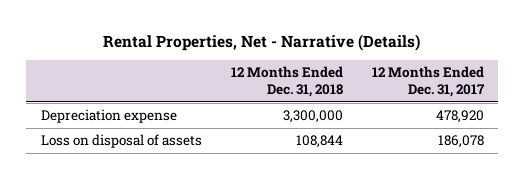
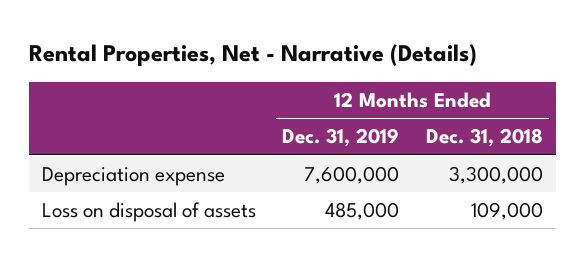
[371,66,485,98] 12 Months Ended Dec. 31, 2017 -> none
none -> [282,128,400,148] Dec. 31, 2019
[295,135,343,149] 108,844 -> [470,201,543,220] 109,000

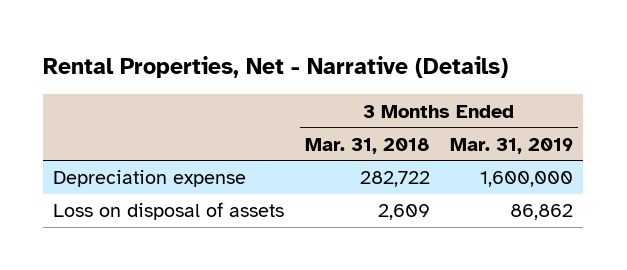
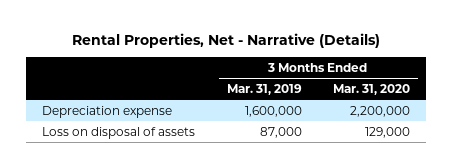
[304,137,430,154] Mar. 31, 2018 -> none
none -> [333,83,411,95] Mar. 31, 2020
[510,204,574,221] 86,862 -> [259,126,302,138] 87,000

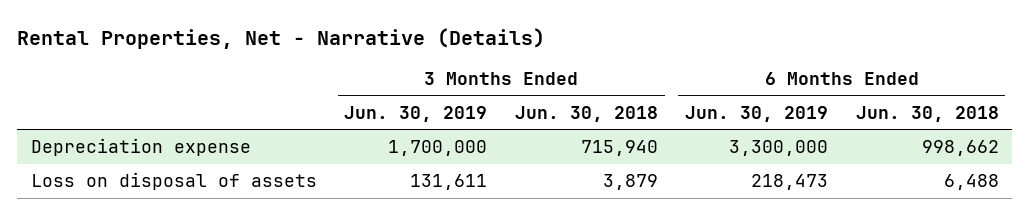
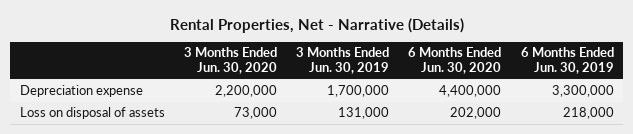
[514,105,658,122] Jun. 30, 2018 -> none
[855,105,999,122] Jun. 30, 2018 -> none
none -> [183,47,277,75] 3 Months Ended Jun. 30, 2020
none -> [408,47,502,75] 6 Months Ended Jun. 30, 2020
[410,174,488,191] 131,611 -> [338,107,390,120] 131,000
[751,174,829,191] 218,473 -> [562,107,614,120] 218,000

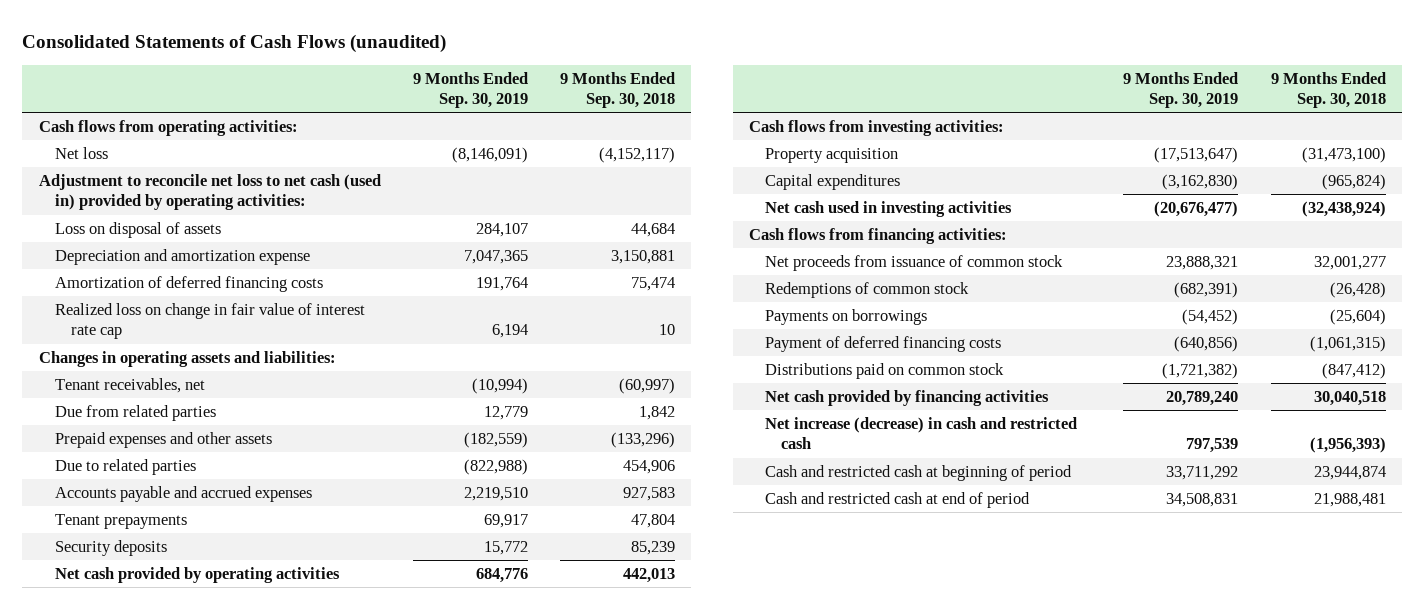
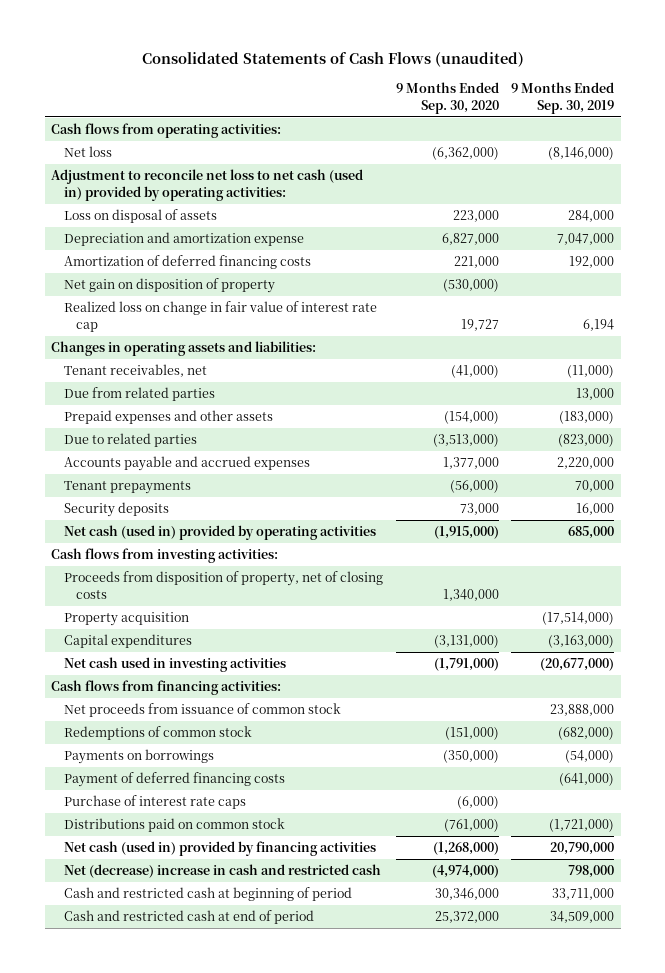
[560,71,676,109] 9 Months Ended Sep. 30, 2018 -> none
none -> [395,82,499,114] 9 Months Ended Sep. 30, 2020
[451,146,528,163] (8,146,091) -> [548,147,615,161] (8,146,000)
[475,222,528,237] 284,107 -> [568,210,615,223] 284,000
[463,249,528,264] 7,047,365 -> [557,233,615,246] 7,047,000
[475,276,528,291] 191,764 -> [569,256,615,269] 192,000
none -> [63,278,275,294] Net gain on disposition of property
[471,377,528,394] (10,994) -> [567,365,615,379] (11,000)
[483,405,528,420] 12,779 -> [576,388,615,401] 13,000
[463,431,528,448] (182,559) -> [559,411,615,425] (183,000)
[463,458,528,475] (822,988) -> [558,434,615,448] (823,000)
[463,486,528,501] 2,219,510 -> [557,457,615,470] 2,220,000
[483,513,528,528] 69,917 -> [575,480,615,493] 70,000
[483,540,528,555] 15,772 -> [576,503,615,516] 16,000
[54,566,340,583] Net cash provided by operating activities -> [63,525,376,541] Net cash (used in) provided by operating activities
[475,567,528,583] 684,776 -> [568,526,615,540] 685,000
none -> [63,571,383,599] Proceeds from disposition of property, net of closing costs
[1154,146,1239,163] (17,513,647) -> [542,612,615,626] (17,514,000)
[1162,173,1239,190] (3,162,830) -> [548,635,615,649] (3,163,000)
[1154,200,1239,217] (20,676,477) -> [540,658,615,672] (20,677,000)
[1166,255,1239,270] 23,888,321 -> [550,704,615,717] 23,888,000
[1174,281,1239,298] (682,391) -> [558,727,615,741] (682,000)
[1182,308,1239,325] (54,452) -> [565,750,615,764] (54,000)
[1174,335,1239,352] (640,856) -> [559,773,615,787] (641,000)
none -> [63,795,246,810] Purchase of interest rate caps
[1162,362,1239,379] (1,721,382) -> [549,819,615,833] (1,721,000)
[764,389,1049,406] Net cash provided by financing activities -> [63,841,376,857] Net cash (used in) provided by financing activities
[1166,390,1239,406] 20,789,240 -> [550,842,615,856] 20,790,000
[764,416,1077,450] Net increase (decrease) in cash and restricted cash -> [63,864,381,879] Net (decrease) increase in cash and restricted cash
[1186,438,1239,454] 797,539 -> [568,865,615,879] 798,000
[1166,465,1239,480] 33,711,292 -> [552,888,615,901] 33,711,000
[1166,492,1239,507] 34,508,831 -> [550,911,615,924] 34,509,000

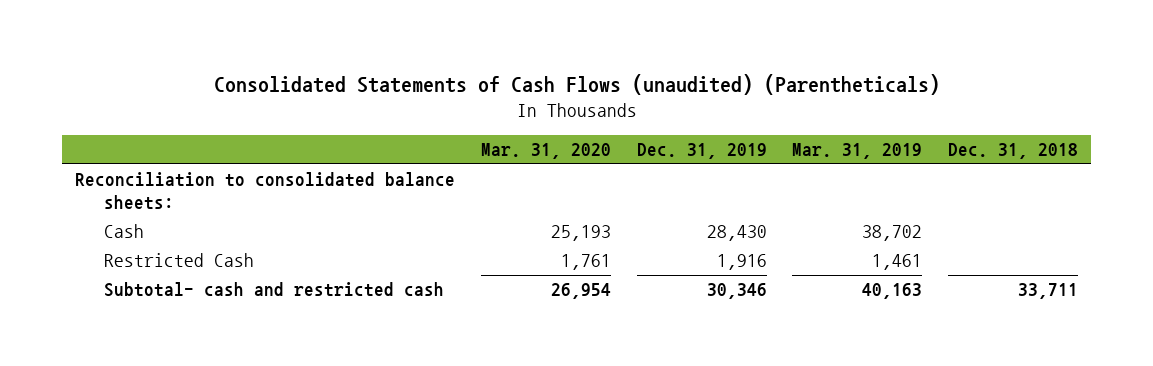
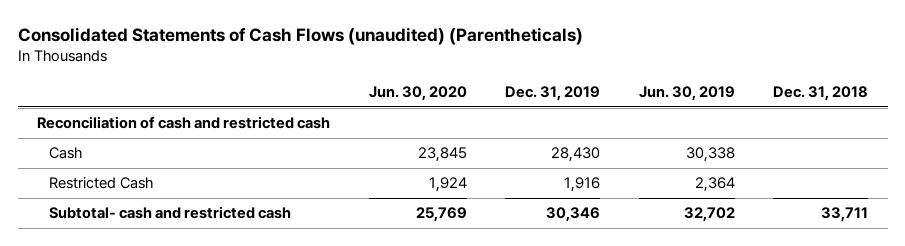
[480,143,611,160] Mar. 31, 2020 -> none
[792,143,923,160] Mar. 31, 2019 -> none
none -> [368,85,467,101] Jun. 30, 2020
none -> [638,85,735,101] Jun. 30, 2019
[75,172,456,211] Reconciliation to consolidated balance sheets: -> [36,116,330,130] Reconciliation of cash and restricted cash

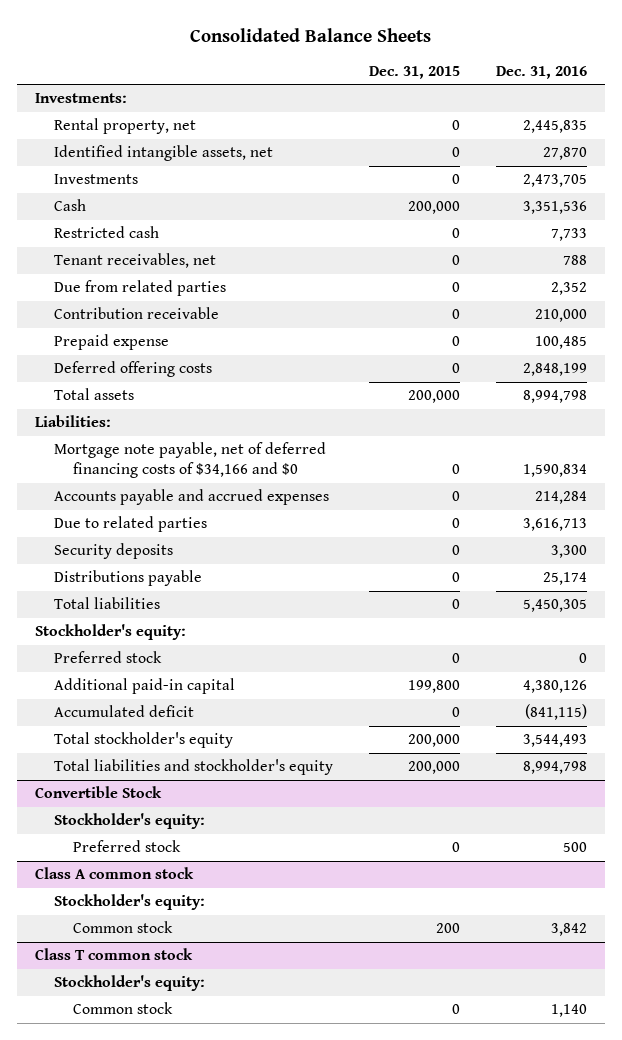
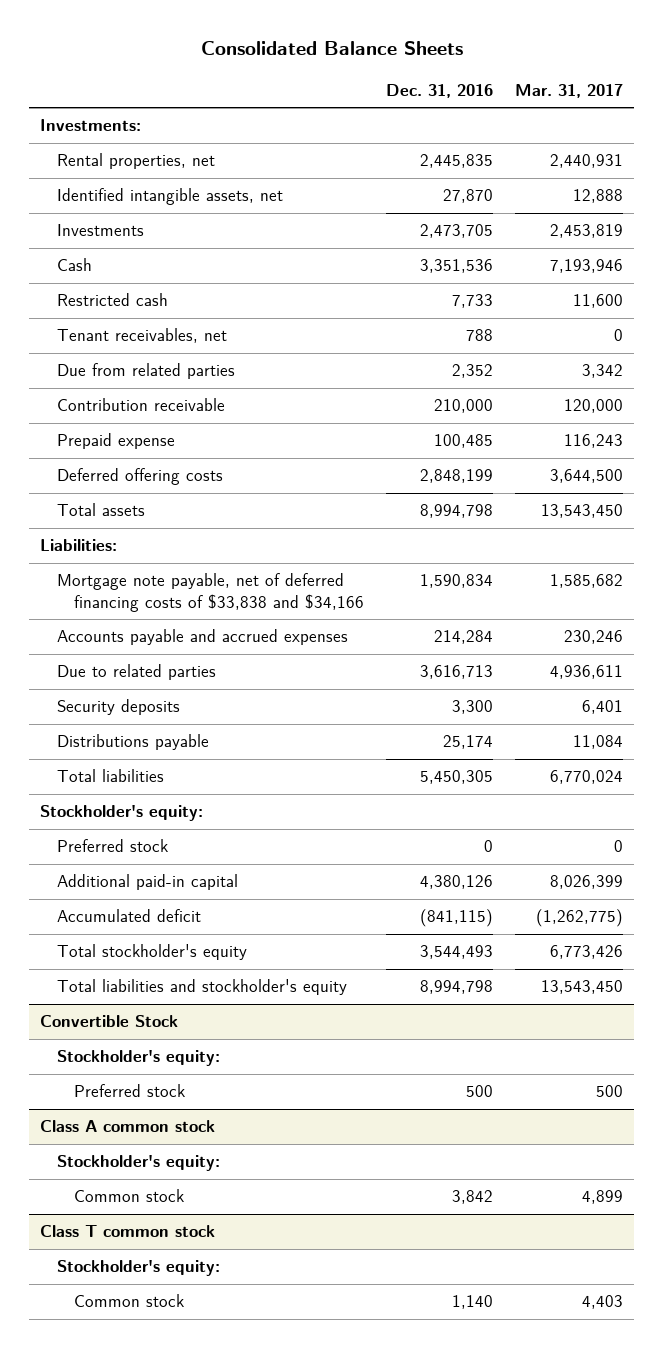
[369,65,461,79] Dec. 31, 2015 -> none
none -> [515,83,624,98] Mar. 31, 2017
[54,118,197,135] Rental property, net -> [56,153,215,170] Rental properties, net
[54,442,327,479] Mortgage note payable, net of deferred financing costs of $34,166 and $0 -> [56,573,364,612] Mortgage note payable, net of deferred financing costs of $33,838 and $34,166

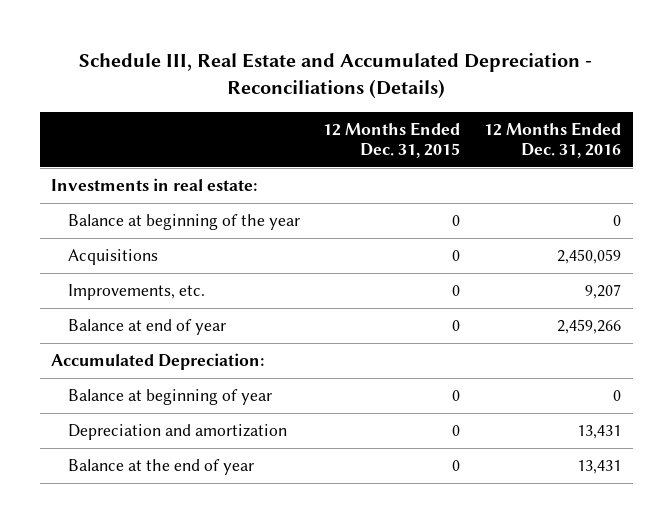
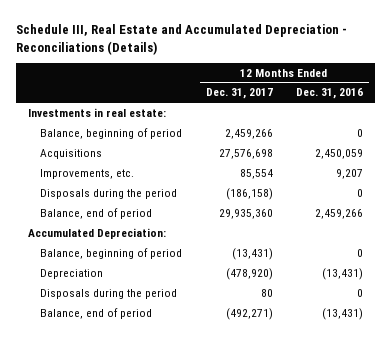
[323,121,461,159] 12 Months Ended Dec. 31, 2015 -> none
none -> [205,88,273,100] Dec. 31, 2017
[67,214,300,231] Balance at beginning of the year -> [39,127,182,139] Balance, beginning of period
none -> [39,188,177,199] Disposals during the period
[67,319,226,336] Balance at end of year -> [39,207,152,219] Balance, end of period
[67,389,272,406] Balance at beginning of year -> [39,247,182,259] Balance, beginning of period
[67,424,287,441] Depreciation and amortization -> [39,268,103,279] Depreciation
[576,425,621,440] 13,431 -> [322,267,364,280] (13,431)
none -> [39,288,177,299] Disposals during the period
[67,459,254,476] Balance at the end of year -> [39,307,152,319] Balance, end of period
[576,460,621,475] 13,431 -> [322,307,364,320] (13,431)

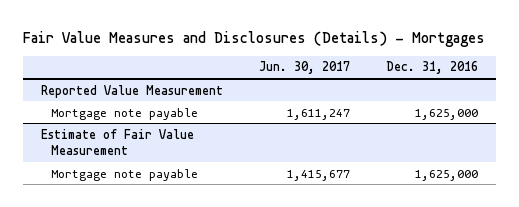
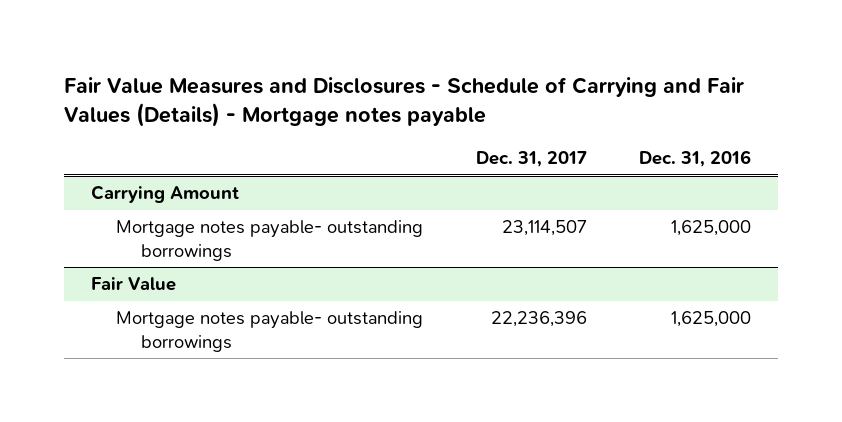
[23,31,486,48] Fair Value Measures and Disclosures (Details) - Mortgages -> [64,77,745,127] Fair Value Measures and Disclosures - Schedule of Carrying and Fair Values (Details) - Mortgage notes payable
[259,61,351,75] Jun. 30, 2017 -> none
none -> [475,150,587,167] Dec. 31, 2017
[41,84,224,98] Reported Value Measurement -> [90,185,239,204] Carrying Amount
[50,107,198,120] Mortgage note payable -> [115,220,423,261] Mortgage notes payable- outstanding borrowings
[41,128,195,155] Estimate of Fair Value Measurement -> [90,277,176,292] Fair Value
[50,168,198,181] Mortgage note payable -> [115,311,423,352] Mortgage notes payable- outstanding borrowings

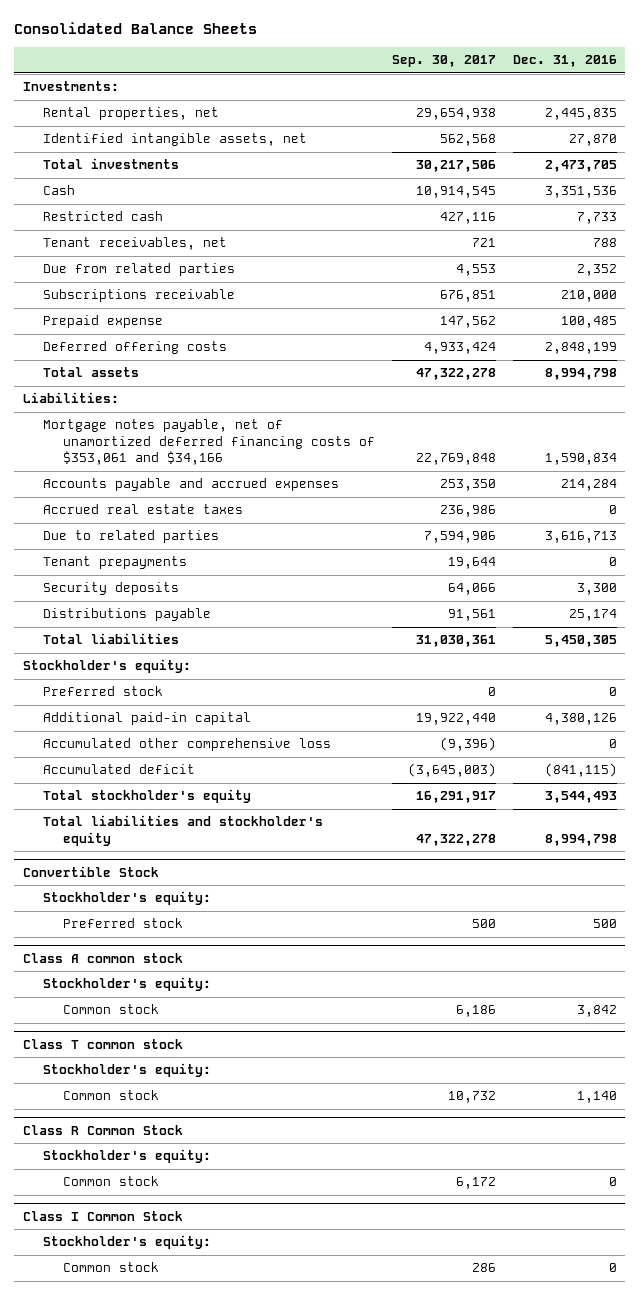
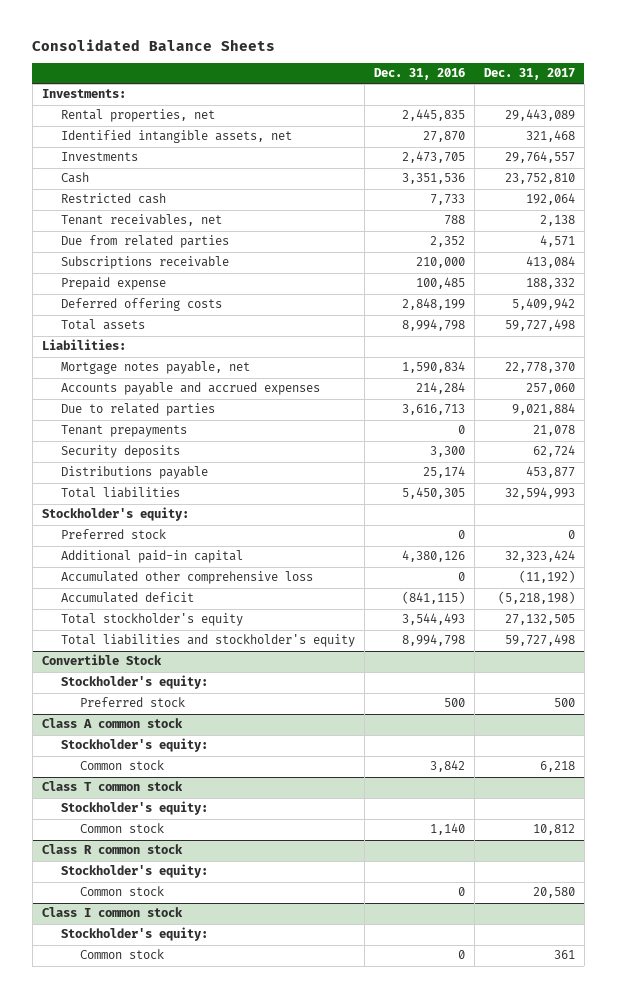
[391,55,496,68] Sep. 30, 2017 -> none
none -> [483,68,575,81] Dec. 31, 2017
[42,158,179,170] Total investments -> [60,152,138,162] Investments
[42,419,375,466] Mortgage notes payable, net of unamortized deferred financing costs of $353,061 and $34,166 -> [60,361,250,375] Mortgage notes payable, net
[42,504,243,515] Accrued real estate taxes -> none
[22,1124,183,1135] Class R Common Stock -> [41,844,183,855] Class R common stock
[22,1210,183,1221] Class I Common Stock -> [41,907,183,918] Class I common stock

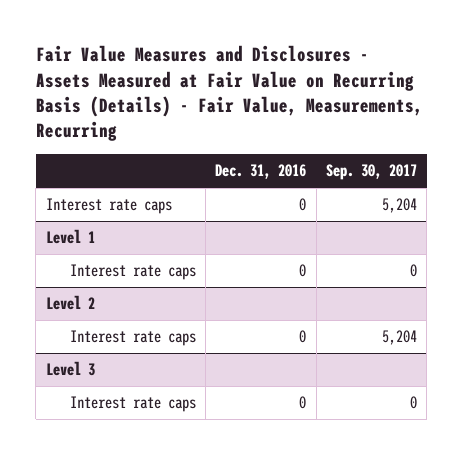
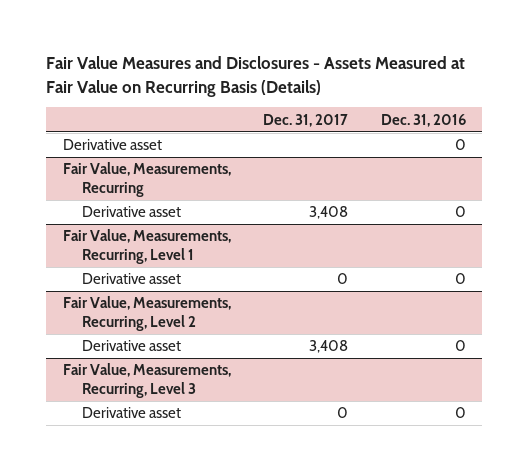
[35,45,423,142] Fair Value Measures and Disclosures - Assets Measured at Fair Value on Recurring Basis (Details) - Fair Value, Measurements, Recurring -> [46,56,466,97] Fair Value Measures and Disclosures - Assets Measured at Fair Value on Recurring Basis (Details)
[326,164,418,181] Sep. 30, 2017 -> none
none -> [263,113,349,127] Dec. 31, 2017
[45,295,95,311] Level 2 -> none
[45,361,95,377] Level 3 -> none
[45,198,172,215] Interest rate caps -> [62,139,162,151] Derivative asset
[45,229,95,245] Level 1 -> [62,162,231,197] Fair Value, Measurements, Recurring
[69,264,196,281] Interest rate caps -> [81,206,181,218] Derivative asset
none -> [62,229,231,264] Fair Value, Measurements, Recurring, Level 1
[69,330,196,347] Interest rate caps -> [81,273,181,285] Derivative asset
none -> [62,296,231,331] Fair Value, Measurements, Recurring, Level 2
[69,396,196,413] Interest rate caps -> [81,340,181,352] Derivative asset
none -> [62,363,231,398] Fair Value, Measurements, Recurring, Level 3
none -> [81,407,181,419] Derivative asset

